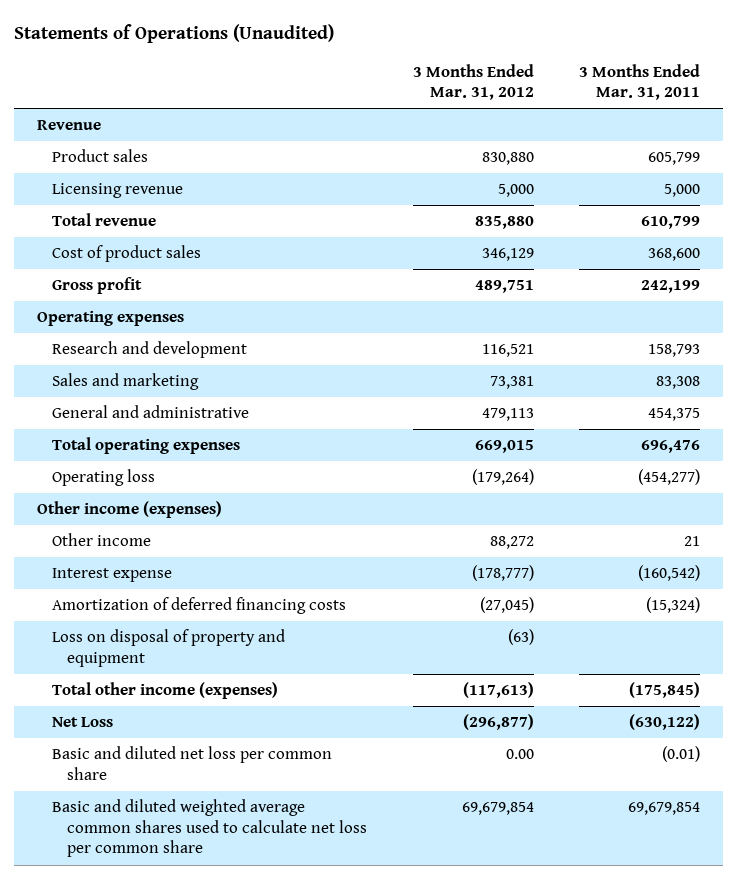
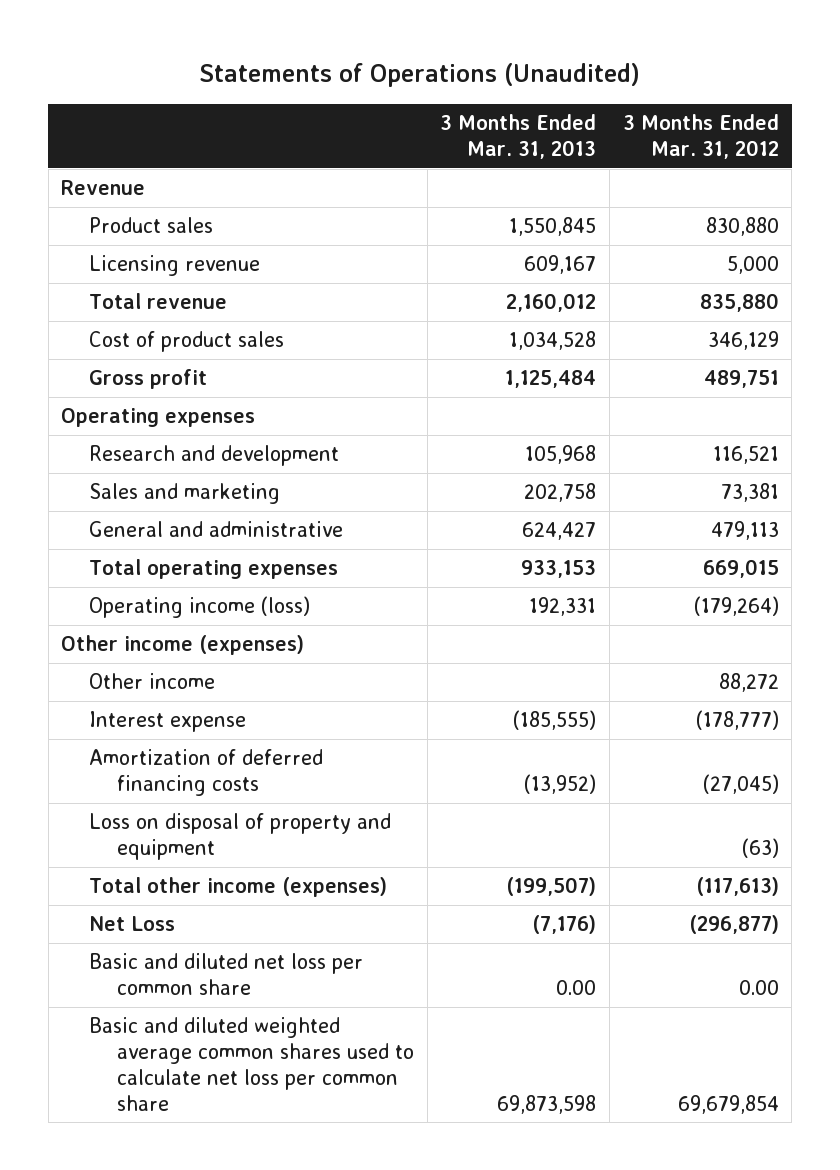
[579,63,701,101] 3 Months Ended Mar. 31, 2011 -> none
none -> [440,114,597,159] 3 Months Ended Mar. 31, 2013
[51,469,155,487] Operating loss -> [89,596,311,619] Operating income (loss)

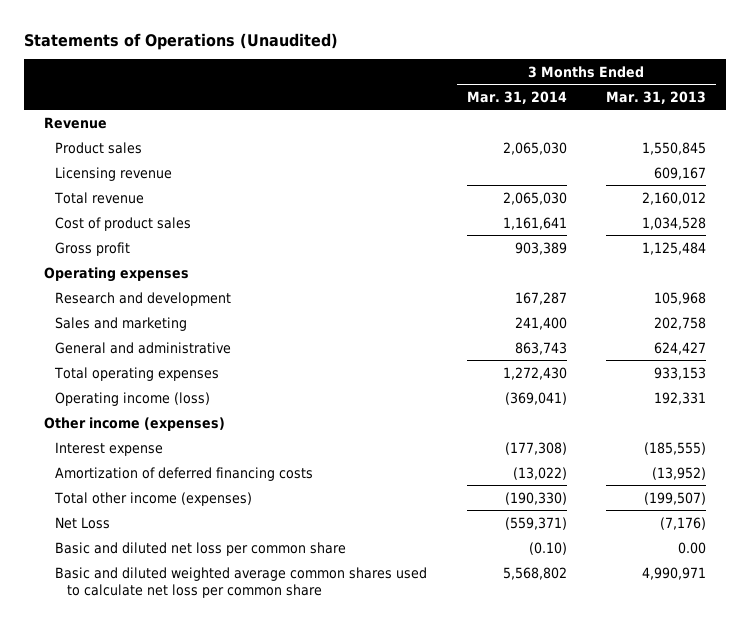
[622,114,779,159] 3 Months Ended Mar. 31, 2012 -> none
none -> [466,90,567,104] Mar. 31, 2014
[89,673,216,690] Other income -> none
[89,813,392,861] Loss on disposal of property and equipment -> none
[497,1094,597,1114] 69,873,598 -> [642,566,707,580] 4,990,971

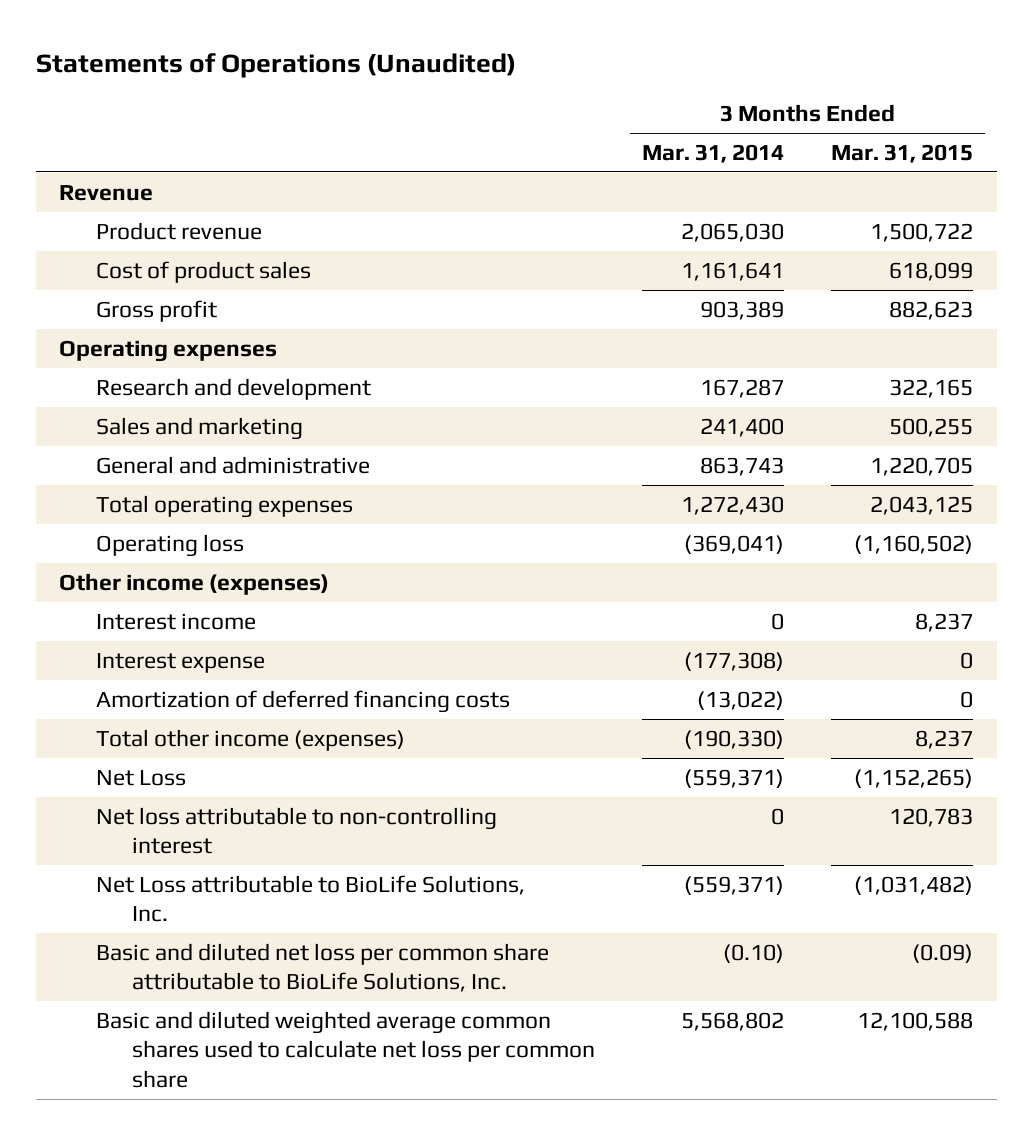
[606,90,707,104] Mar. 31, 2013 -> none
none -> [831,143,974,163] Mar. 31, 2015
[55,166,173,181] Licensing revenue -> none
[54,191,145,204] Total revenue -> none
[55,141,143,154] Product sales -> [95,221,262,240] Product revenue
[55,391,211,406] Operating income (loss) -> [95,533,244,557] Operating loss
none -> [95,612,256,630] Interest income
none -> [95,806,497,855] Net loss attributable to non-controlling interest
none -> [95,874,525,923] Net Loss attributable to BioLife Solutions, Inc.
[55,541,347,556] Basic and diluted net loss per common share -> [95,942,549,993] Basic and diluted net loss per common share attributable to BioLife Solutions, Inc.

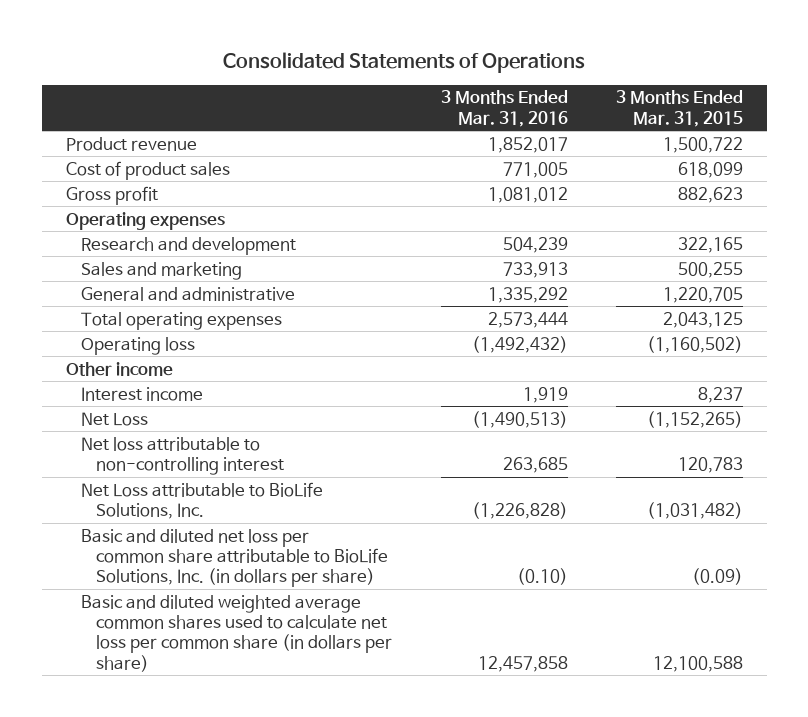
[35,52,516,78] Statements of Operations (Unaudited) -> [223,51,586,73] Consolidated Statements of Operations
[642,143,785,163] Mar. 31, 2014 -> none
none -> [440,90,568,127] 3 Months Ended Mar. 31, 2016
[59,184,154,201] Revenue -> none
[59,572,330,595] Other income (expenses) -> [65,361,173,376] Other income
[95,652,265,673] Interest expense -> none
[95,689,510,713] Amortization of deferred financing costs -> none
[95,728,405,751] Total other income (expenses) -> none
[95,942,549,993] Basic and diluted net loss per common share attributable to BioLife Solutions, Inc. -> [81,528,389,588] Basic and diluted net loss per common share attributable to BioLife Solutions, Inc. (in dollars per share)
[95,1010,595,1089] Basic and diluted weighted average common shares used to calculate net loss per common share -> [81,594,393,672] Basic and diluted weighted average common shares used to calculate net loss per common share (in dollars per share)

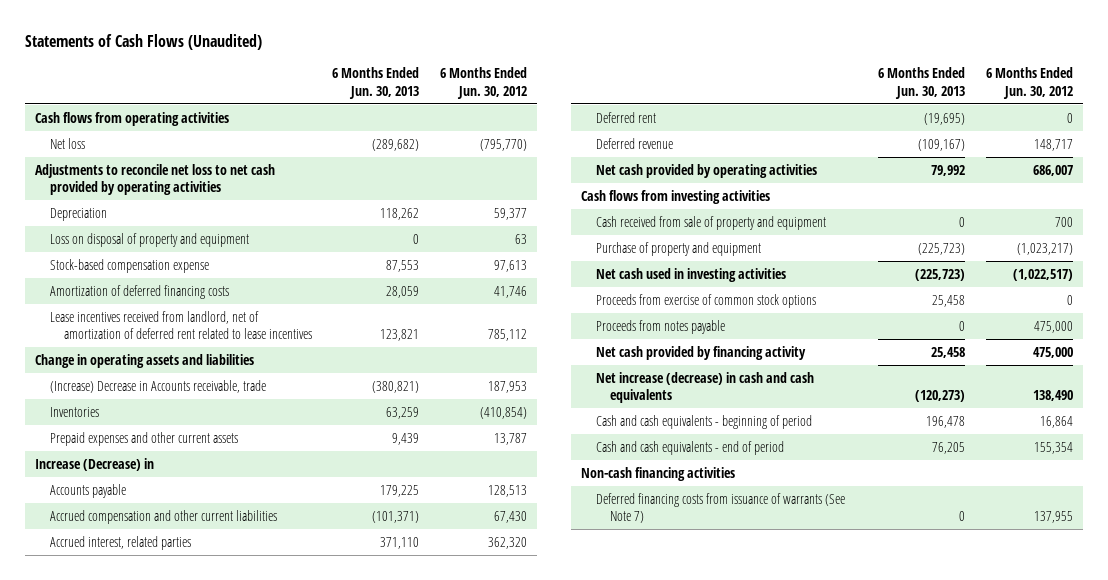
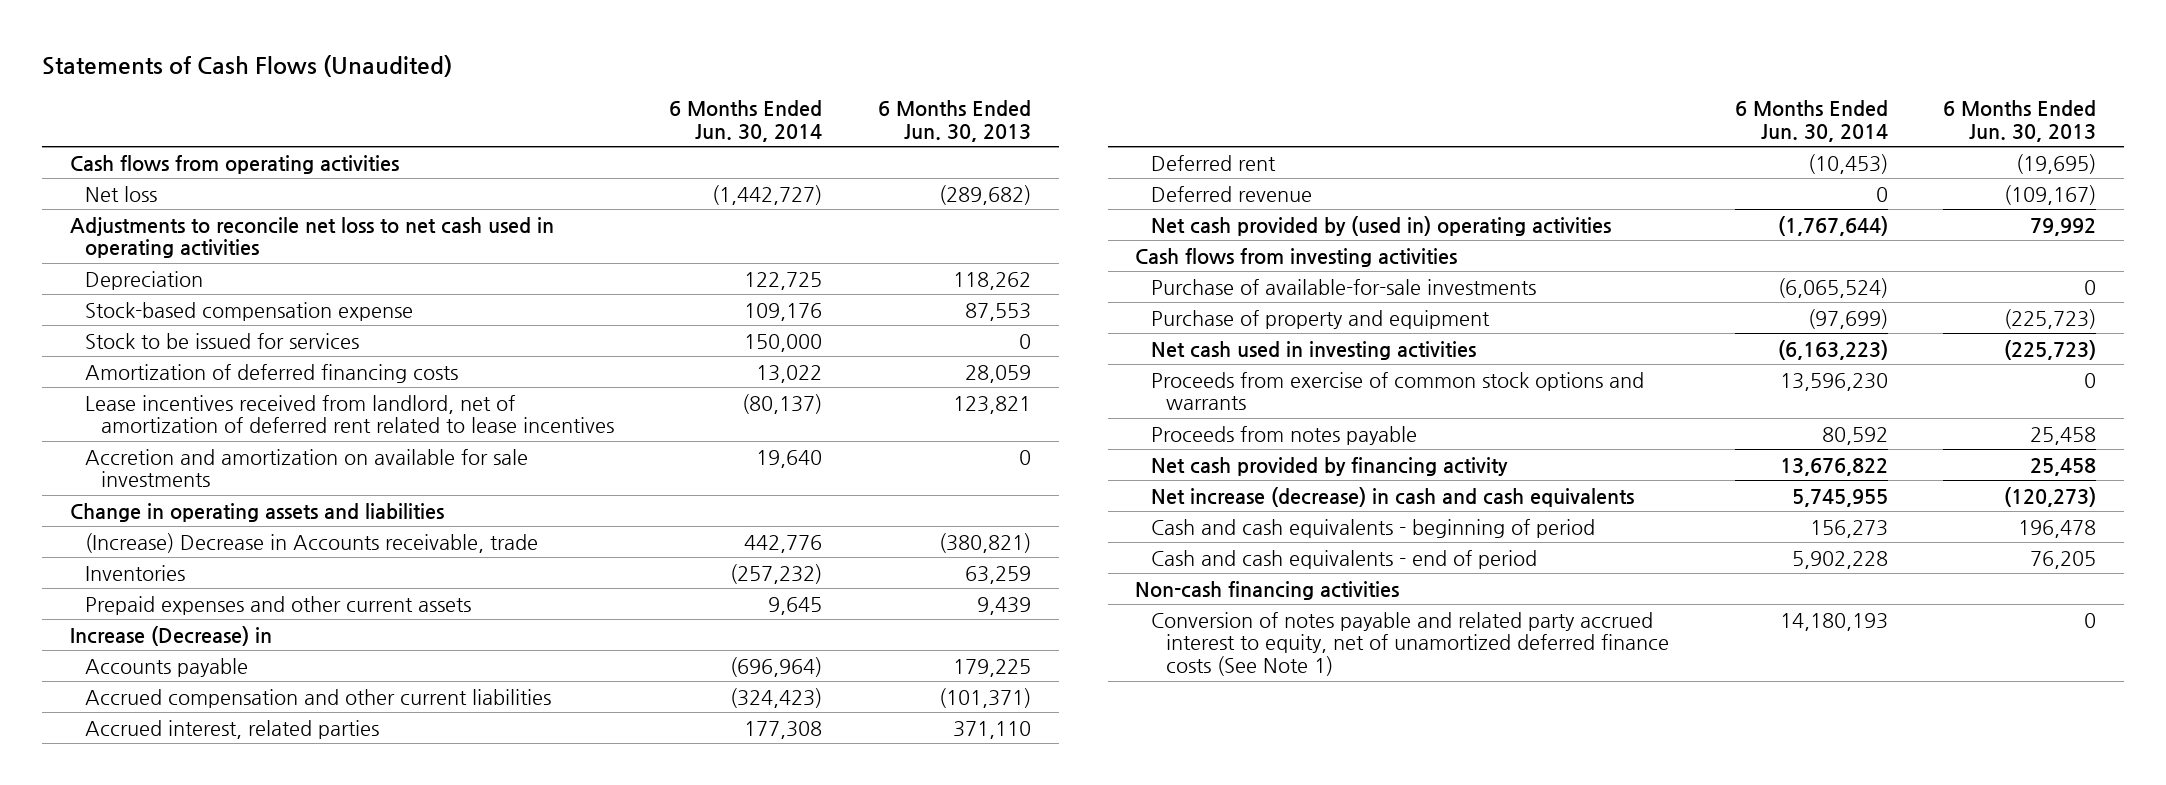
[439,67,527,99] 6 Months Ended Jun. 30, 2012 -> none
none -> [669,99,823,142] 6 Months Ended Jun. 30, 2014
[35,163,276,196] Adjustments to reconcile net loss to net cash provided by operating activities -> [70,216,555,259] Adjustments to reconcile net loss to net cash used in operating activities
[49,232,249,247] Loss on disposal of property and equipment -> none
none -> [85,332,360,349] Stock to be issued for services
none -> [85,448,529,488] Accretion and amortization on available for sale investments
[595,163,817,178] Net cash provided by operating activities -> [1150,215,1611,236] Net cash provided by (used in) operating activities
[595,215,826,230] Cash received from sale of property and equipment -> none
none -> [1150,278,1536,295] Purchase of available-for-sale investments
[595,293,816,308] Proceeds from exercise of common stock options -> [1150,371,1644,411] Proceeds from exercise of common stock options and warrants
[932,294,966,307] 25,458 -> [2084,372,2097,388] 0
[959,320,966,331] 0 -> [2030,426,2097,445] 25,458
[595,492,845,524] Deferred financing costs from issuance of warrants (See Note 7) -> none
none -> [1150,611,1670,677] Conversion of notes payable and related party accrued interest to equity, net of unamortized deferred finance costs (See Note 1)

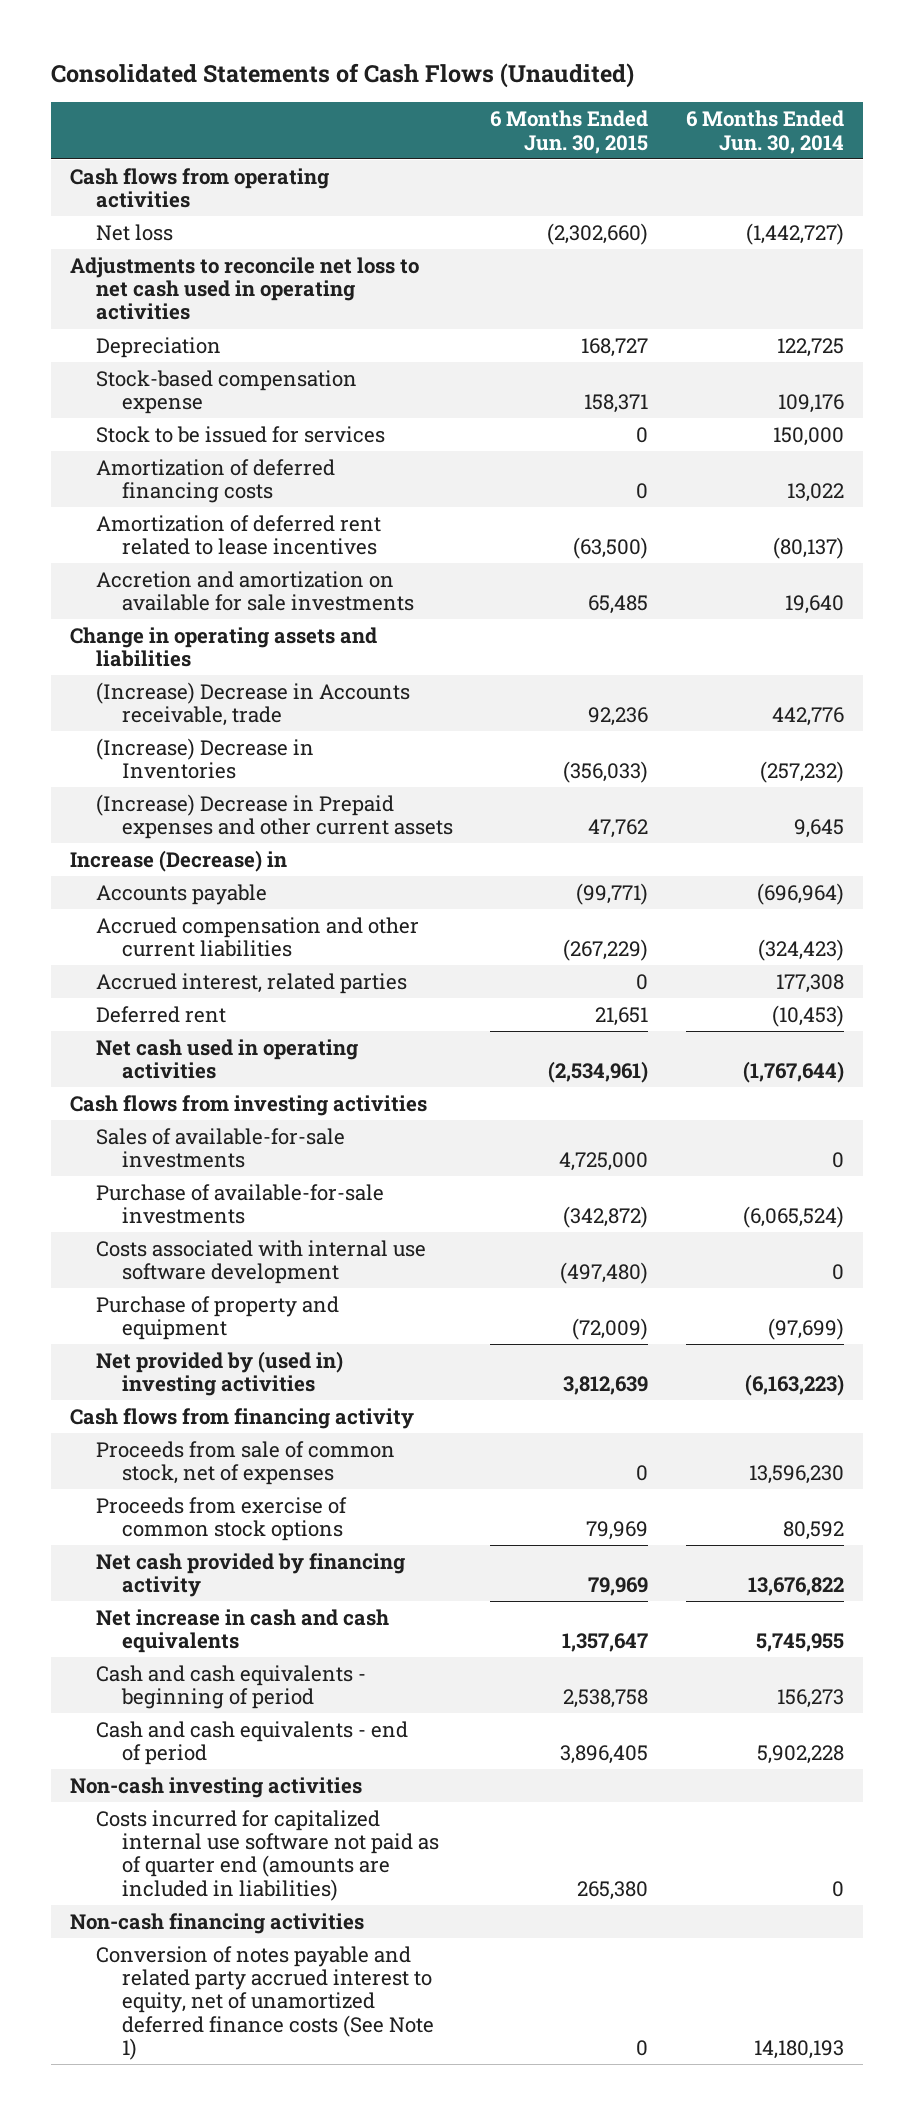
[42,54,453,77] Statements of Cash Flows (Unaudited) -> [50,63,634,89] Consolidated Statements of Cash Flows (Unaudited)
[877,99,1031,142] 6 Months Ended Jun. 30, 2013 -> none
none -> [490,110,649,154] 6 Months Ended Jun. 30, 2015
[85,394,614,434] Lease incentives received from landlord, net of amortization of deferred rent related to lease incentives -> [95,514,381,556] Amortization of deferred rent related to lease incentives
[85,564,186,581] Inventories -> [95,737,314,780] (Increase) Decrease in Inventories
[85,595,472,615] Prepaid expenses and other current assets -> [95,793,453,840] (Increase) Decrease in Prepaid expenses and other current assets
[1150,185,1312,202] Deferred revenue -> none
[1150,215,1611,236] Net cash provided by (used in) operating activities -> [95,1038,358,1080] Net cash used in operating activities
none -> [95,1127,345,1169] Sales of available-for-sale investments
none -> [95,1239,426,1285] Costs associated with internal use software development
[1150,425,1417,445] Proceeds from notes payable -> none
[1150,340,1476,360] Net cash used in investing activities -> [95,1350,343,1397] Net provided by (used in) investing activities
none -> [69,1407,414,1429] Cash flows from financing activity
none -> [95,1440,395,1486] Proceeds from sale of common stock, net of expenses
[1150,371,1644,411] Proceeds from exercise of common stock options and warrants -> [95,1496,347,1542] Proceeds from exercise of common stock options
[1779,372,1888,391] 13,596,230 -> [783,1521,845,1541] 80,592
[1150,486,1634,507] Net increase (decrease) in cash and cash equivalents -> [95,1608,389,1654] Net increase in cash and cash equivalents
none -> [69,1776,362,1798] Non-cash investing activities
none -> [95,1809,439,1901] Costs incurred for capitalized internal use software not paid as of quarter end (amounts are included in liabilities)

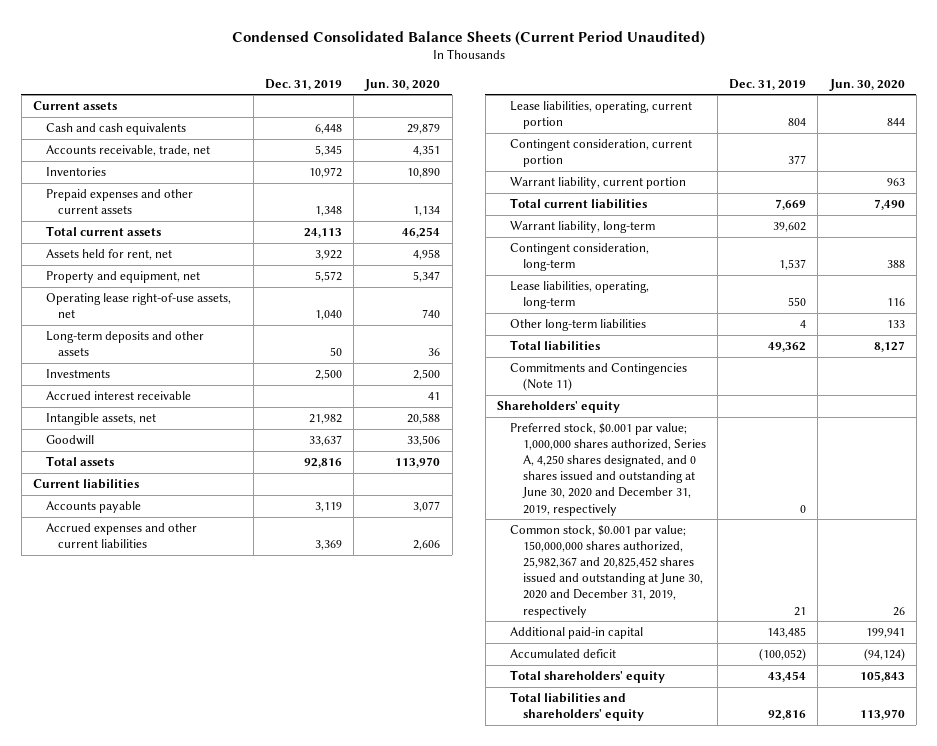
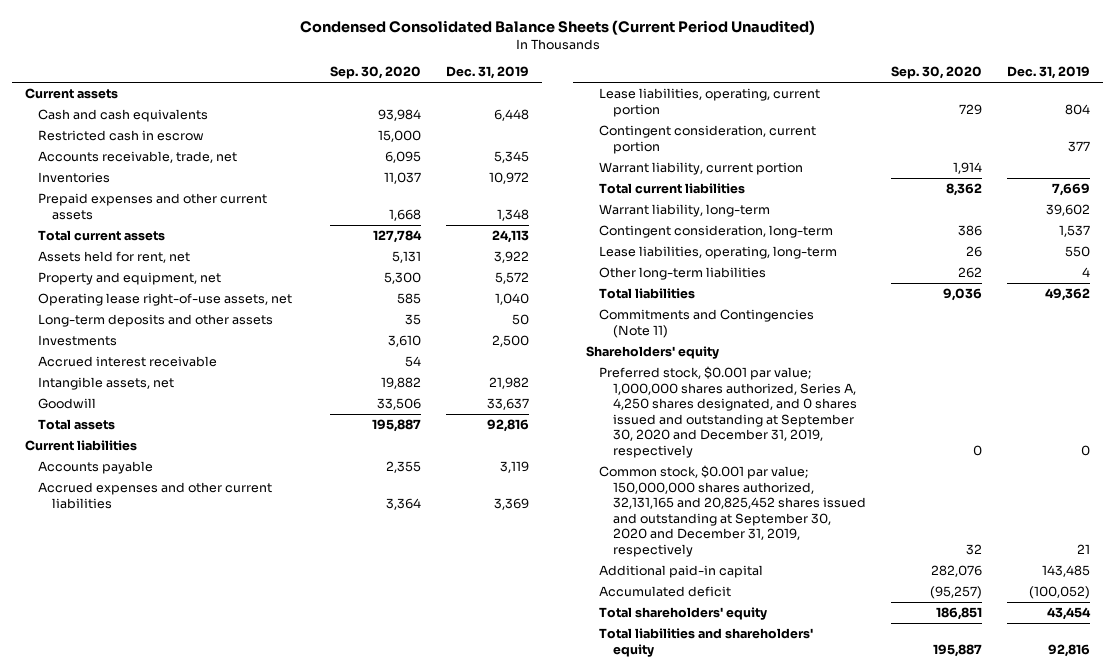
[364,78,441,91] Jun. 30, 2020 -> none
none -> [329,66,421,80] Sep. 30, 2020
none -> [38,130,205,142] Restricted cash in escrow
[509,423,706,516] Preferred stock, $0.001 par value; 1,000,000 shares authorized, Series A, 4,250 shares designated, and 0 shares issued and outstanding at June 30, 2020 and December 31, 2019, respectively -> [599,366,857,458] Preferred stock, $0.001 par value; 1,000,000 shares authorized, Series A, 4,250 shares designated, and 0 shares issued and outstanding at September 30, 2020 and December 31, 2019, respectively
[509,525,703,618] Common stock, $0.001 par value; 150,000,000 shares authorized, 25,982,367 and 20,825,452 shares issued and outstanding at June 30, 2020 and December 31, 2019, respectively -> [599,465,866,557] Common stock, $0.001 par value; 150,000,000 shares authorized, 32,131,165 and 20,825,452 shares issued and outstanding at September 30, 2020 and December 31, 2019, respectively

